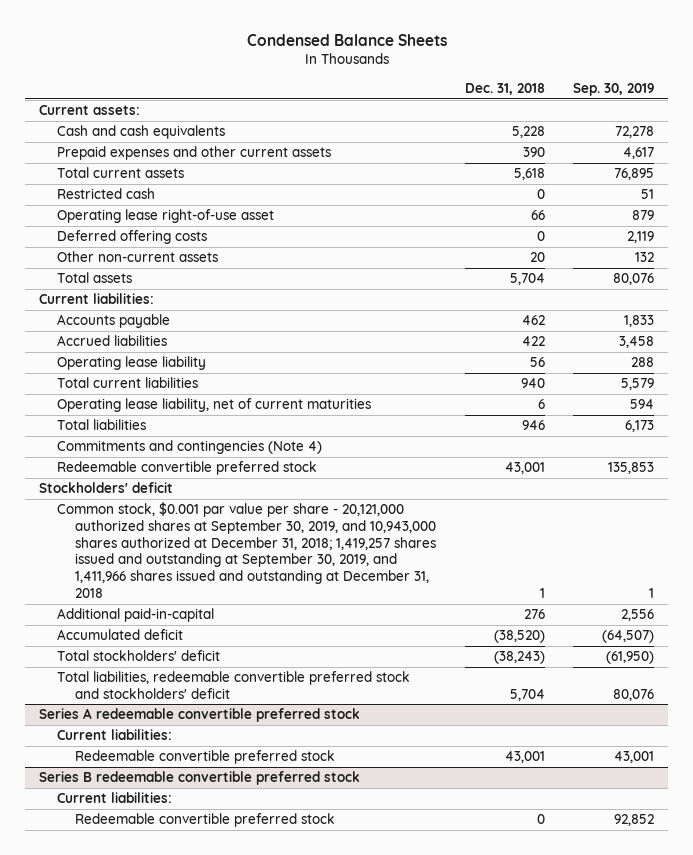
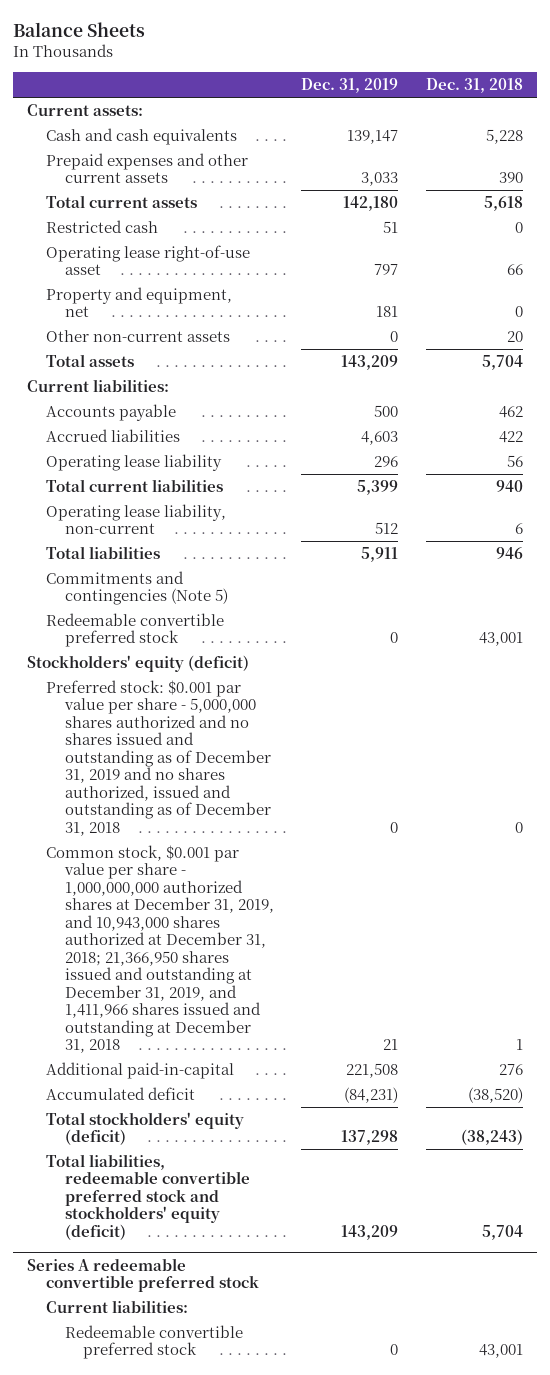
[246,34,447,47] Condensed Balance Sheets -> [13,21,146,37] Balance Sheets
[572,83,654,97] Sep. 30, 2019 -> none
none -> [301,78,399,94] Dec. 31, 2019
[57,230,208,245] Deferred offering costs -> none
none -> [45,286,232,318] Property and equipment, net
[57,398,372,413] Operating lease liability, net of current maturities -> [45,503,226,535] Operating lease liability, non-current
[57,440,323,455] Commitments and contingencies (Note 4) -> [45,570,228,606] Commitments and contingencies (Note 5)
[39,482,174,494] Stockholders' deficit -> [27,654,250,672] Stockholders' equity (deficit)
none -> [45,679,271,836] Preferred stock: $0.001 par value per share - 5,000,000 shares authorized and no shares issued and outstanding as of December 31, 2019 and no shares authorized, issued and outstanding as of December 31, 2018
[57,502,437,599] Common stock, $0.001 par value per share - 20,121,000 authorized shares at September 30, 2019, and 10,943,000 shares authorized at December 31, 2018; 1,419,257 shares issued and outstanding at September 30, 2019, and 1,411,966 shares issued and outstanding at December 31, 2018 -> [45,844,274,1054] Common stock, $0.001 par value per share - 1,000,000,000 authorized shares at December 31, 2019, and 10,943,000 shares authorized at December 31, 2018; 21,366,950 shares issued and outstanding at December 31, 2019, and 1,411,966 shares issued and outstanding at December 31, 2018
[57,650,221,662] Total stockholders' deficit -> [45,1111,244,1146] Total stockholders' equity (deficit)
[57,671,411,699] Total liabilities, redeemable convertible preferred stock and stockholders' deficit -> [45,1153,250,1240] Total liabilities, redeemable convertible preferred stock and stockholders' equity (deficit)
[39,771,361,786] Series B redeemable convertible preferred stock -> none
[57,792,173,804] Current liabilities: -> none
[75,813,336,828] Redeemable convertible preferred stock -> none

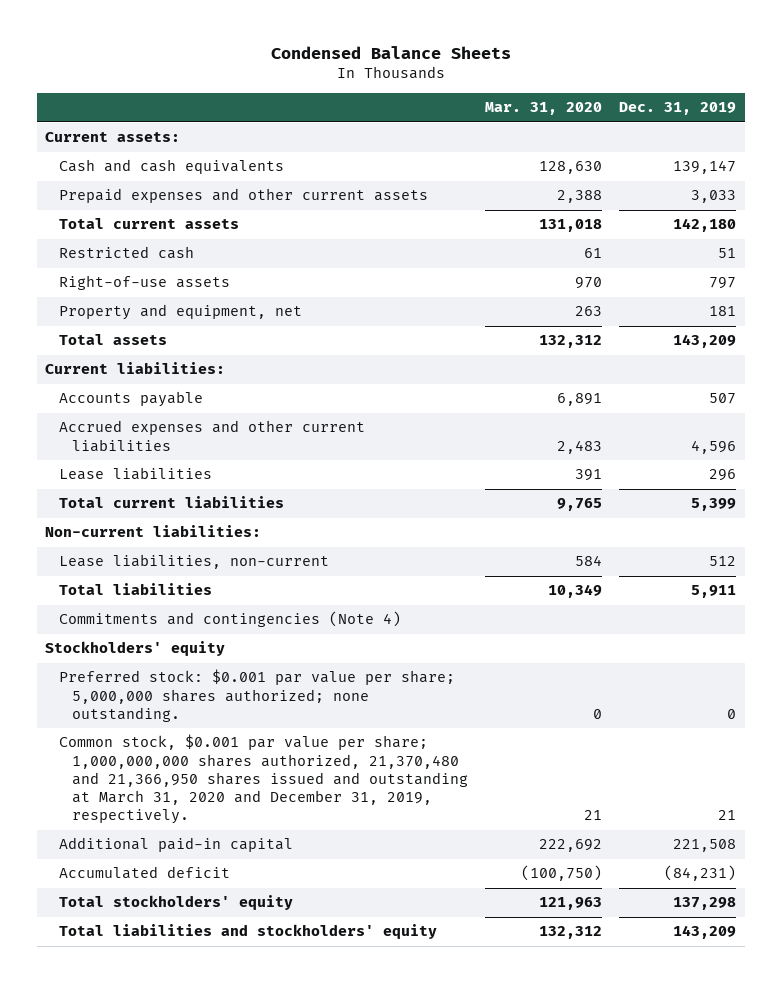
[13,21,146,37] Balance Sheets -> [270,45,511,59] Condensed Balance Sheets
[426,78,524,94] Dec. 31, 2018 -> none
none -> [485,102,603,116] Mar. 31, 2020
[45,244,250,276] Operating lease right-of-use asset -> [58,275,230,291] Right-of-use assets
[45,329,230,342] Other non-current assets -> none
[374,404,399,417] 500 -> [709,393,737,405] 507
[45,428,180,442] Accrued liabilities -> [58,420,365,452] Accrued expenses and other current liabilities
[361,430,399,445] 4,603 -> [691,439,737,454] 4,596
[45,453,222,471] Operating lease liability -> [58,467,212,481] Lease liabilities
none -> [45,525,262,538] Non-current liabilities:
[45,503,226,535] Operating lease liability, non-current -> [58,554,329,570] Lease liabilities, non-current
[45,612,224,648] Redeemable convertible preferred stock -> none
[45,570,228,606] Commitments and contingencies (Note 5) -> [58,611,401,628] Commitments and contingencies (Note 4)
[27,654,250,672] Stockholders' equity (deficit) -> [45,641,226,657] Stockholders' equity
[45,679,271,836] Preferred stock: $0.001 par value per share - 5,000,000 shares authorized and no shares issued and outstanding as of December 31, 2019 and no shares authorized, issued and outstanding as of December 31, 2018 -> [58,669,455,722] Preferred stock: $0.001 par value per share; 5,000,000 shares authorized; none outstanding.
[45,844,274,1054] Common stock, $0.001 par value per share - 1,000,000,000 authorized shares at December 31, 2019, and 10,943,000 shares authorized at December 31, 2018; 21,366,950 shares issued and outstanding at December 31, 2019, and 1,411,966 shares issued and outstanding at December 31, 2018 -> [58,734,469,825] Common stock, $0.001 par value per share; 1,000,000,000 shares authorized, 21,370,480 and 21,366,950 shares issued and outstanding at March 31, 2020 and December 31, 2019, respectively.
[45,1061,234,1079] Additional paid-in-capital -> [58,837,293,853] Additional paid-in capital
[27,1257,259,1293] Series A redeemable convertible preferred stock -> none
[45,1299,188,1313] Current liabilities: -> none
[64,1324,243,1360] Redeemable convertible preferred stock -> none
[45,1111,244,1146] Total stockholders' equity (deficit) -> [58,895,293,911] Total stockholders' equity
[45,1153,250,1240] Total liabilities, redeemable convertible preferred stock and stockholders' equity (deficit) -> [58,924,437,940] Total liabilities and stockholders' equity

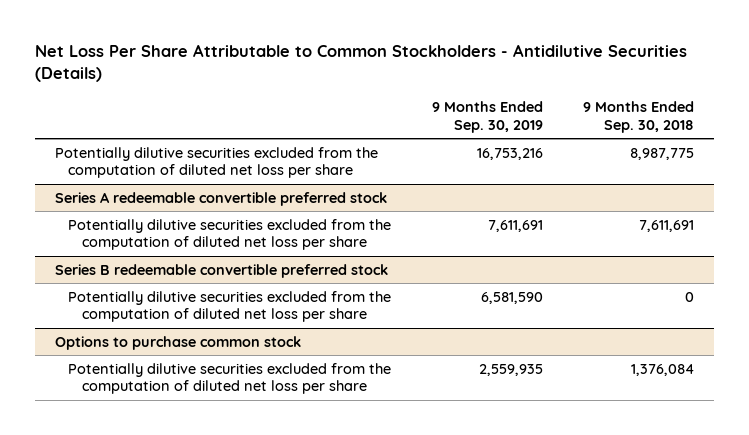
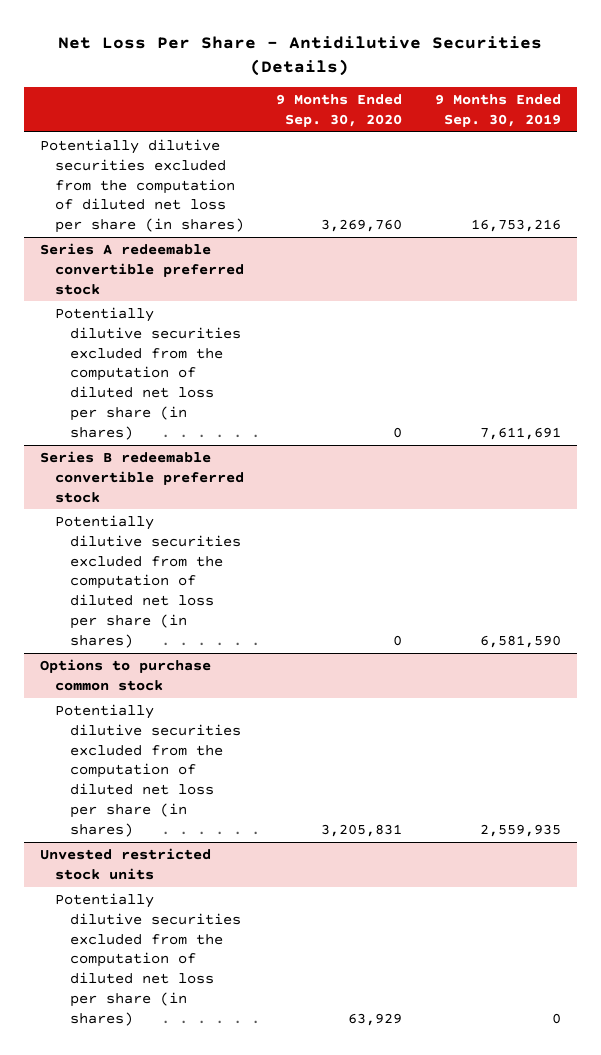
[34,43,687,83] Net Loss Per Share Attributable to Common Stockholders - Antidilutive Securities (Details) -> [58,35,543,76] Net Loss Per Share - Antidilutive Securities (Details)
[583,101,695,133] 9 Months Ended Sep. 30, 2018 -> none
none -> [276,94,403,128] 9 Months Ended Sep. 30, 2020
[54,146,378,179] Potentially dilutive securities excluded from the computation of diluted net loss per share -> [39,138,244,234] Potentially dilutive securities excluded from the computation of diluted net loss per share (in shares)
[68,218,392,251] Potentially dilutive securities excluded from the computation of diluted net loss per share -> [54,306,242,440] Potentially dilutive securities excluded from the computation of diluted net loss per share (in shares)
[68,290,392,323] Potentially dilutive securities excluded from the computation of diluted net loss per share -> [54,514,242,648] Potentially dilutive securities excluded from the computation of diluted net loss per share (in shares)
[68,362,392,395] Potentially dilutive securities excluded from the computation of diluted net loss per share -> [54,703,242,837] Potentially dilutive securities excluded from the computation of diluted net loss per share (in shares)
none -> [39,847,211,880] Unvested restricted stock units
none -> [54,892,242,1026] Potentially dilutive securities excluded from the computation of diluted net loss per share (in shares)

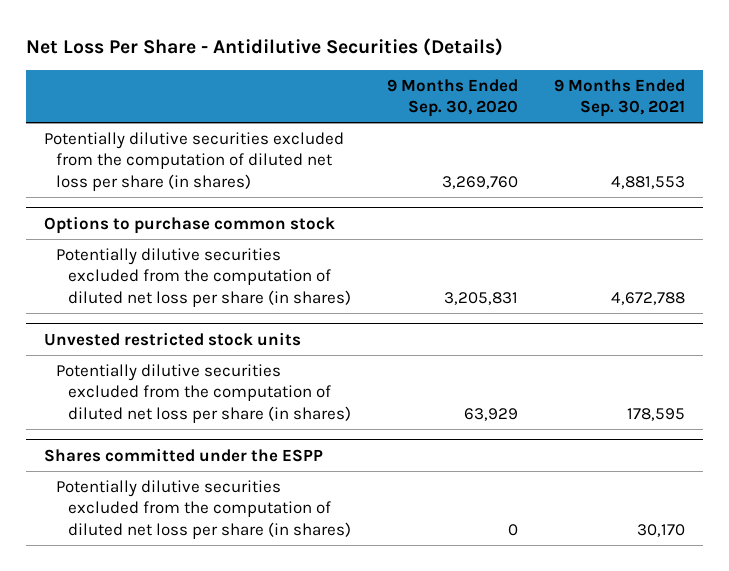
[434,94,561,128] 9 Months Ended Sep. 30, 2019 -> none
none -> [553,78,685,118] 9 Months Ended Sep. 30, 2021
[39,242,244,295] Series A redeemable convertible preferred stock -> none
[54,306,242,440] Potentially dilutive securities excluded from the computation of diluted net loss per share (in shares) -> none
[39,450,244,503] Series B redeemable convertible preferred stock -> none
[54,514,242,648] Potentially dilutive securities excluded from the computation of diluted net loss per share (in shares) -> none
none -> [44,447,324,462] Shares committed under the ESPP
none -> [56,479,352,539] Potentially dilutive securities excluded from the computation of diluted net loss per share (in shares)

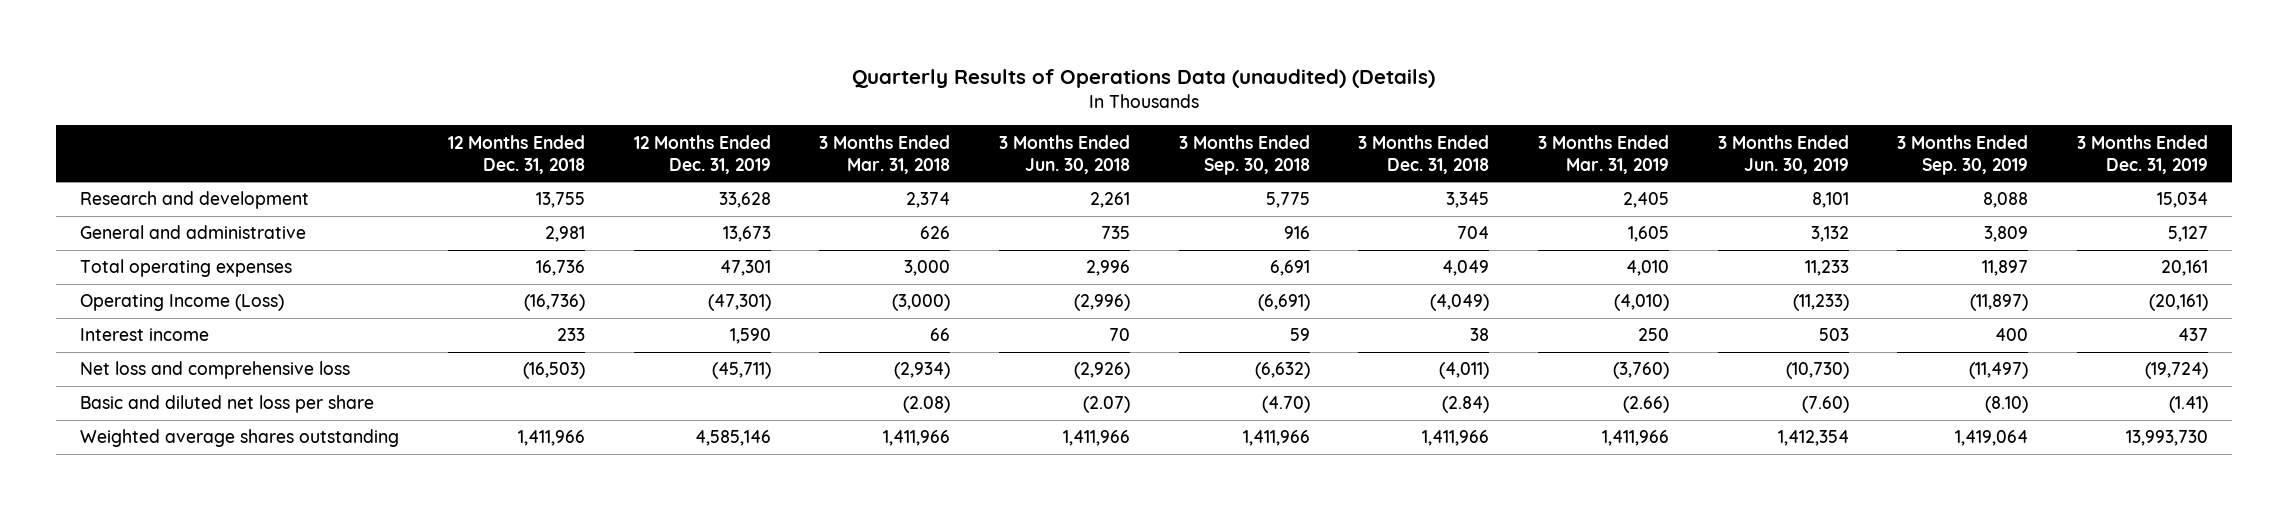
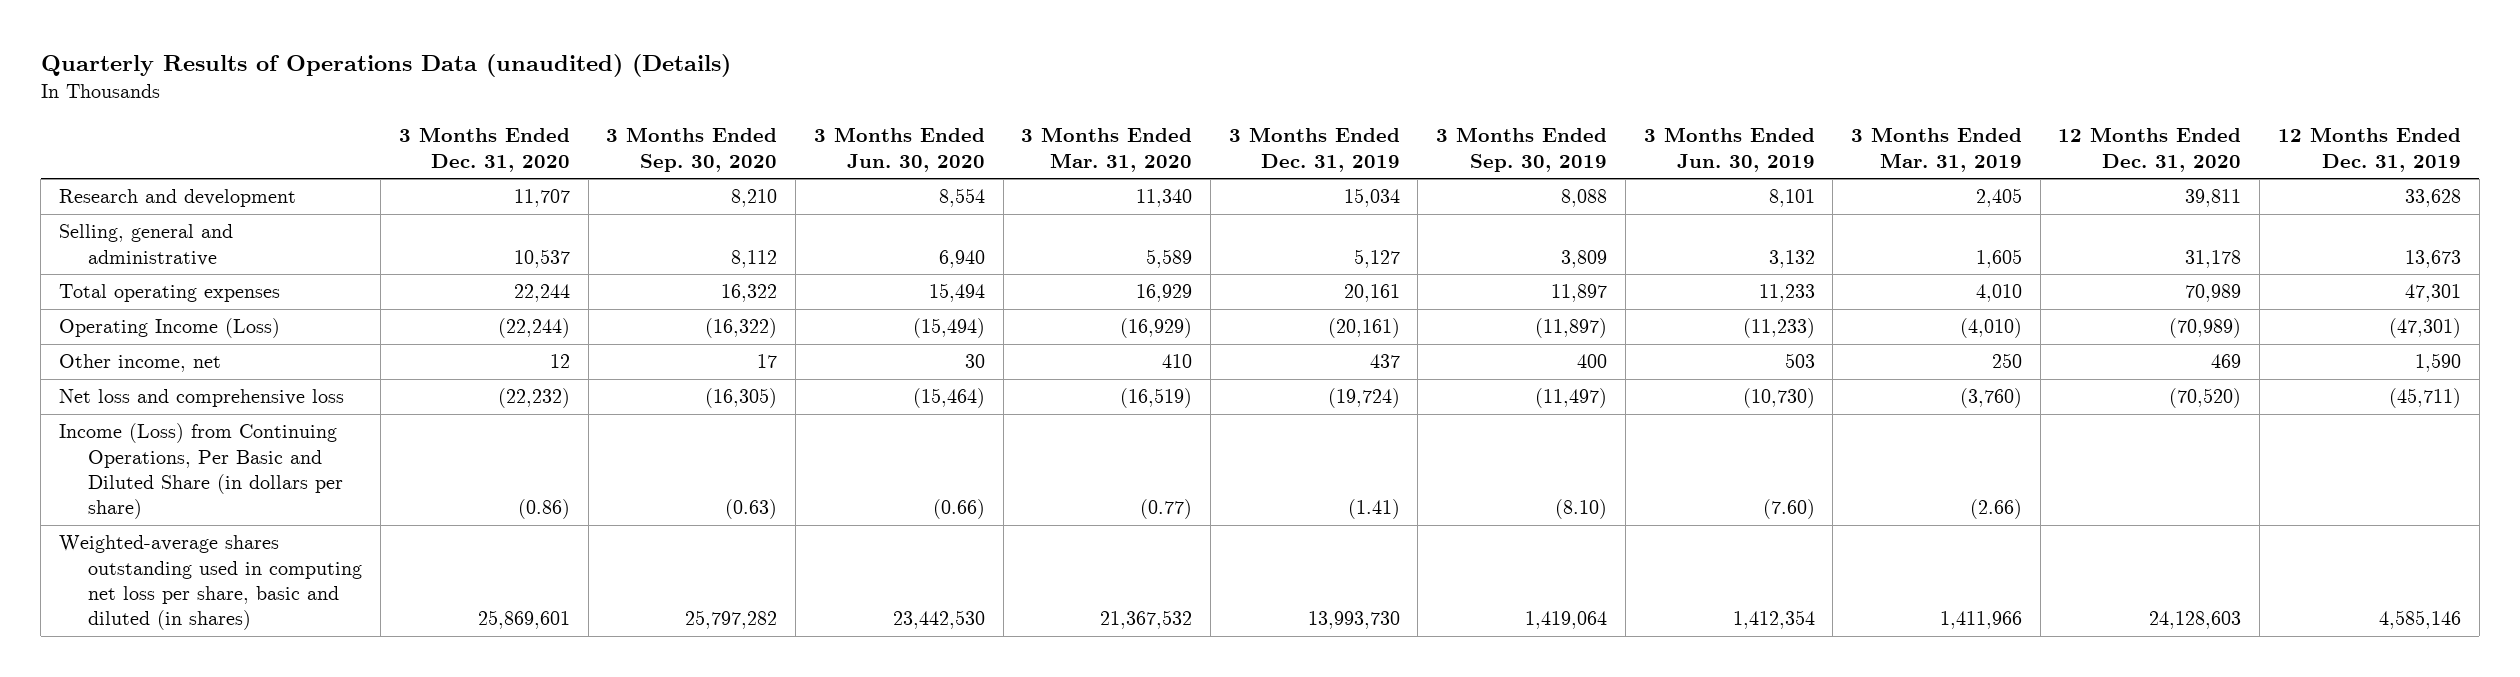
[448,134,586,174] 12 Months Ended Dec. 31, 2018 -> none
[819,134,951,174] 3 Months Ended Mar. 31, 2018 -> none
[998,134,1130,174] 3 Months Ended Jun. 30, 2018 -> none
[1178,134,1310,175] 3 Months Ended Sep. 30, 2018 -> none
[1358,134,1490,174] 3 Months Ended Dec. 31, 2018 -> none
none -> [398,127,570,172] 3 Months Ended Dec. 31, 2020
none -> [606,127,778,172] 3 Months Ended Sep. 30, 2020
none -> [813,127,985,172] 3 Months Ended Jun. 30, 2020
none -> [1021,127,1193,172] 3 Months Ended Mar. 31, 2020
none -> [2058,127,2242,172] 12 Months Ended Dec. 31, 2020
[80,225,307,240] General and administrative -> [58,224,233,266] Selling, general and administrative
[80,328,210,342] Interest income -> [58,354,221,373] Other income, net
[80,395,375,414] Basic and diluted net loss per share -> [58,423,344,519] Income (Loss) from Continuing Operations, Per Basic and Diluted Share (in dollars per share)
[80,429,400,448] Weighted average shares outstanding -> [58,535,363,630] Weighted-average shares outstanding used in computing net loss per share, basic and diluted (in shares)

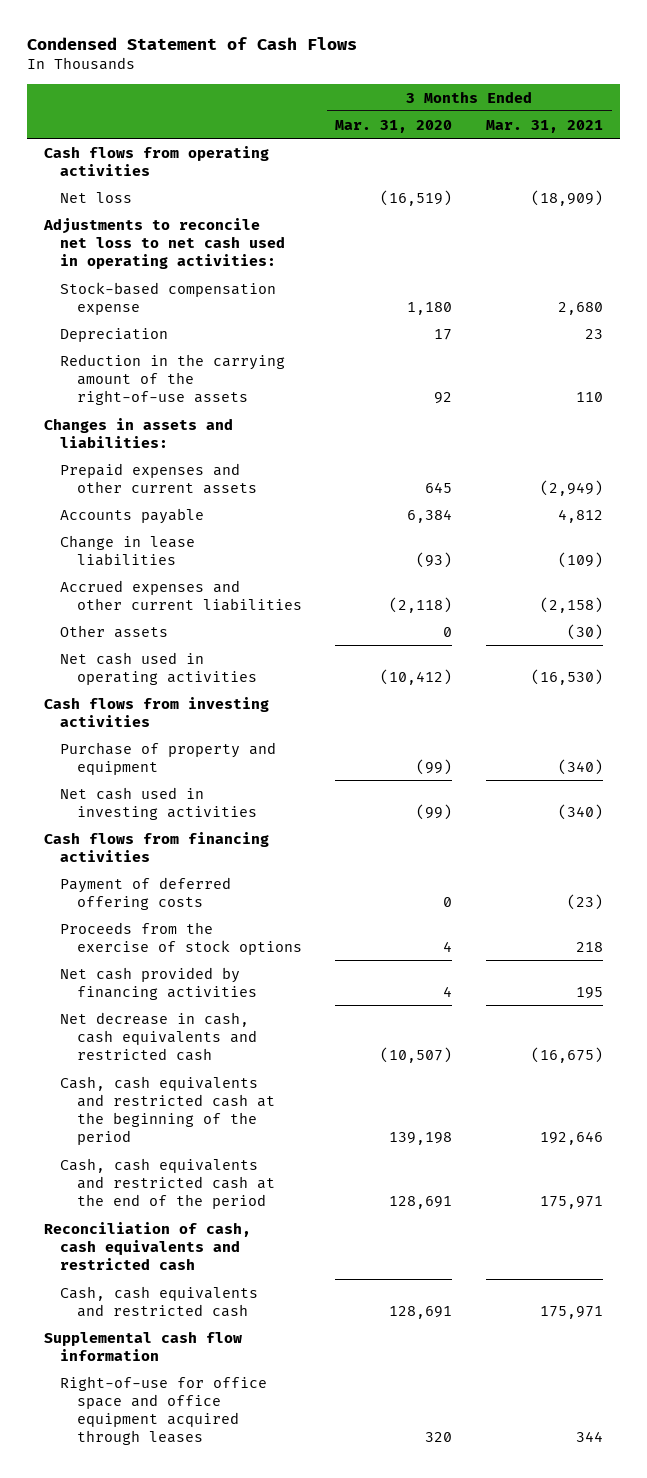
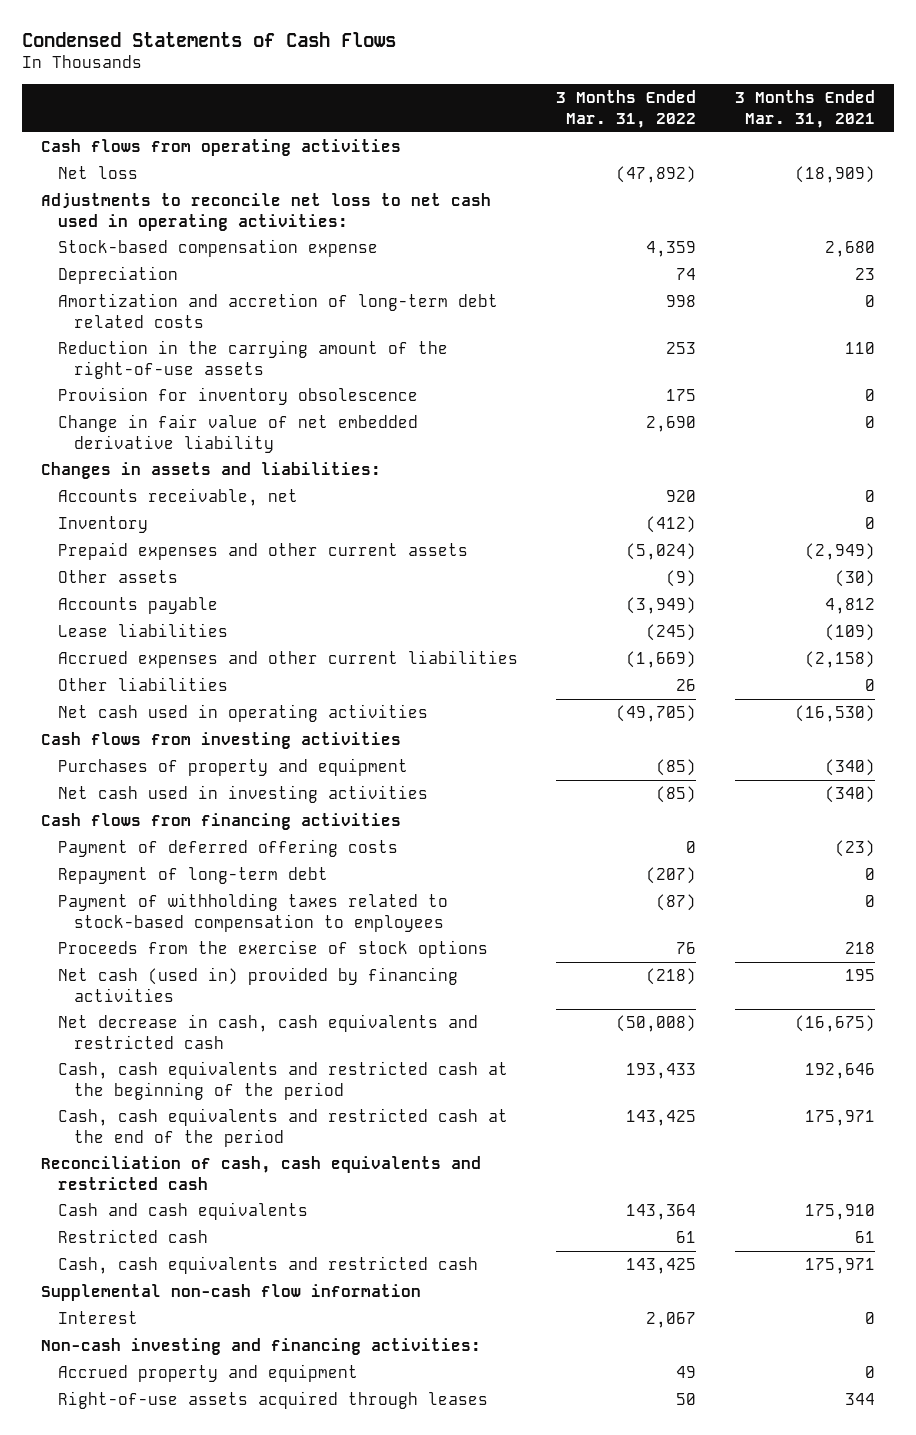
[27,36,358,50] Condensed Statement of Cash Flows -> [22,31,397,47] Condensed Statements of Cash Flows
[335,119,453,133] Mar. 31, 2020 -> none
none -> [556,90,697,128] 3 Months Ended Mar. 31, 2022
none -> [57,292,498,328] Amortization and accretion of long-term debt related costs
none -> [57,386,418,405] Provision for inventory obsolescence
none -> [57,413,418,453] Change in fair value of net embedded derivative liability
none -> [57,487,298,506] Accounts receivable, net
none -> [57,515,148,533] Inventory
[60,624,169,638] Other assets -> [57,569,178,583] Other assets
[60,534,196,566] Change in lease liabilities -> [57,622,228,637] Lease liabilities
none -> [57,676,228,691] Other liabilities
[60,741,277,775] Purchase of property and equipment -> [57,757,408,776] Purchases of property and equipment
none -> [57,866,328,884] Repayment of long-term debt
none -> [57,892,448,932] Payment of withholding taxes related to stock-based compensation to employees
[60,966,257,1000] Net cash provided by financing activities -> [57,966,458,1002] Net cash (used in) provided by financing activities
none -> [57,1201,308,1220] Cash and cash equivalents
none -> [57,1228,208,1243] Restricted cash
none -> [41,1283,422,1301] Supplemental non-cash flow information
none -> [57,1310,138,1324] Interest
[44,1330,243,1361] Supplemental cash flow information -> [41,1337,482,1355] Non-cash investing and financing activities:
none -> [57,1363,358,1382] Accrued property and equipment
[60,1375,268,1446] Right-of-use for office space and office equipment acquired through leases -> [57,1390,488,1409] Right-of-use assets acquired through leases

